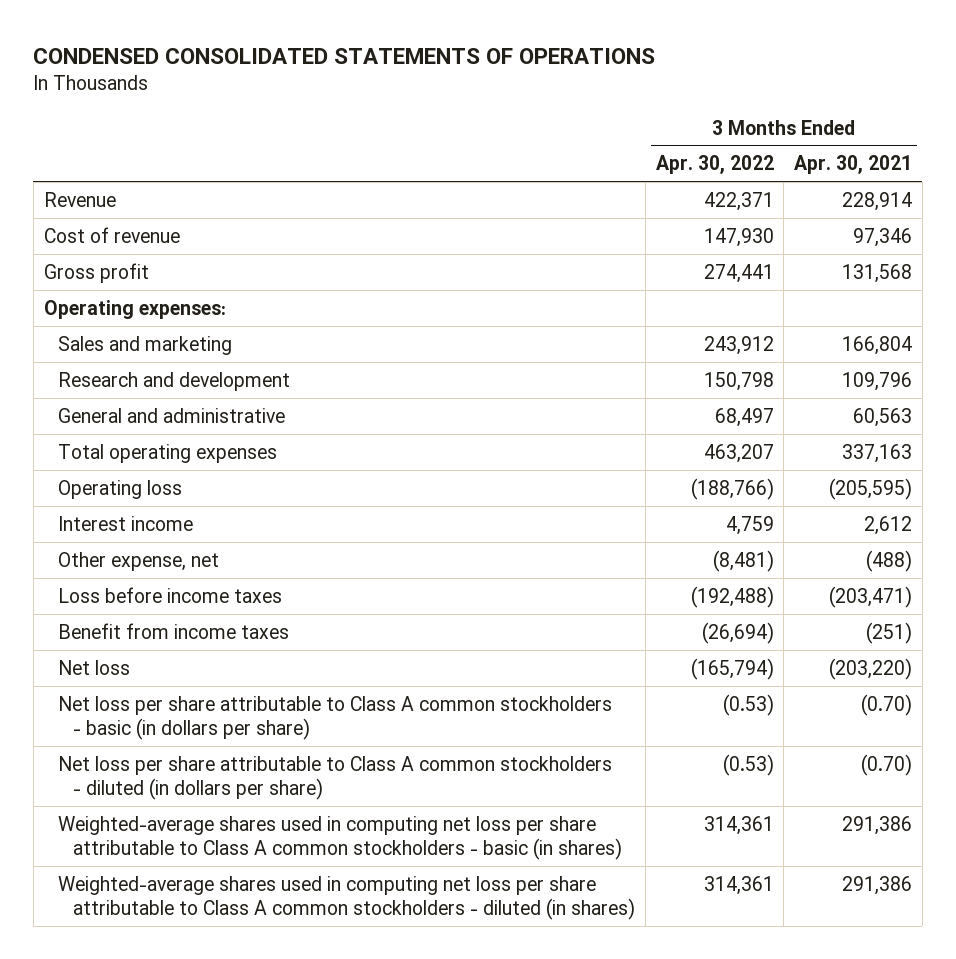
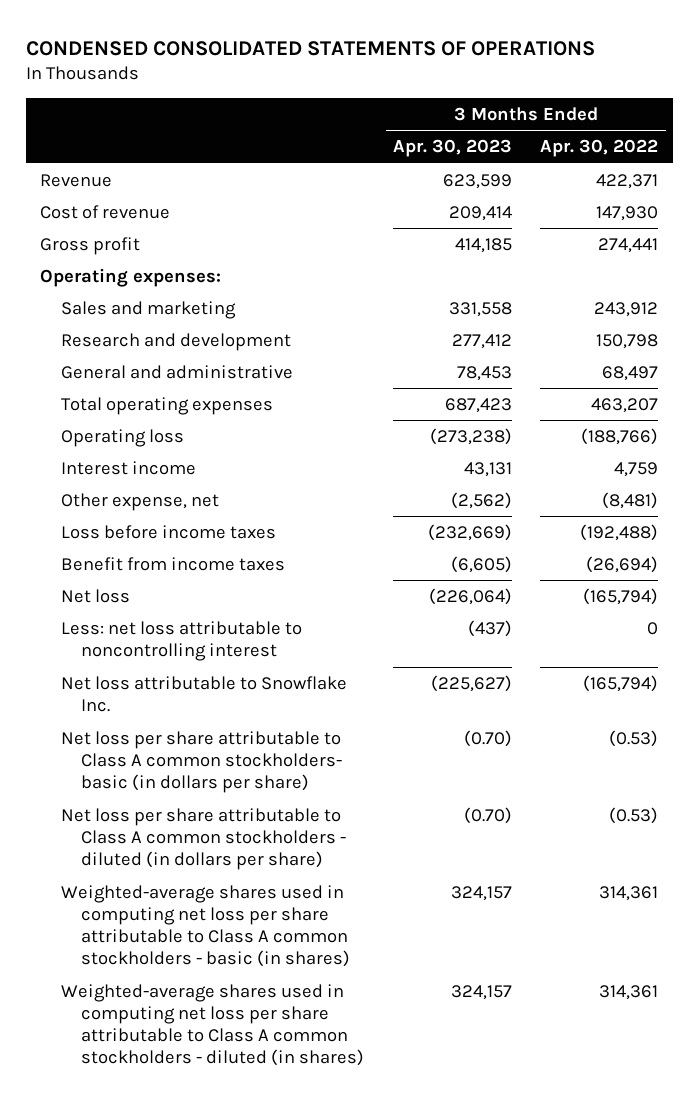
[794,155,913,175] Apr. 30, 2021 -> none
none -> [392,139,512,158] Apr. 30, 2023
none -> [60,621,302,662] Less: net loss attributable to noncontrolling interest
none -> [60,676,347,713] Net loss attributable to Snowflake Inc.
[58,695,613,740] Net loss per share attributable to Class A common stockholders - basic (in dollars per share) -> [60,731,342,794] Net loss per share attributable to Class A common stockholders- basic (in dollars per share)

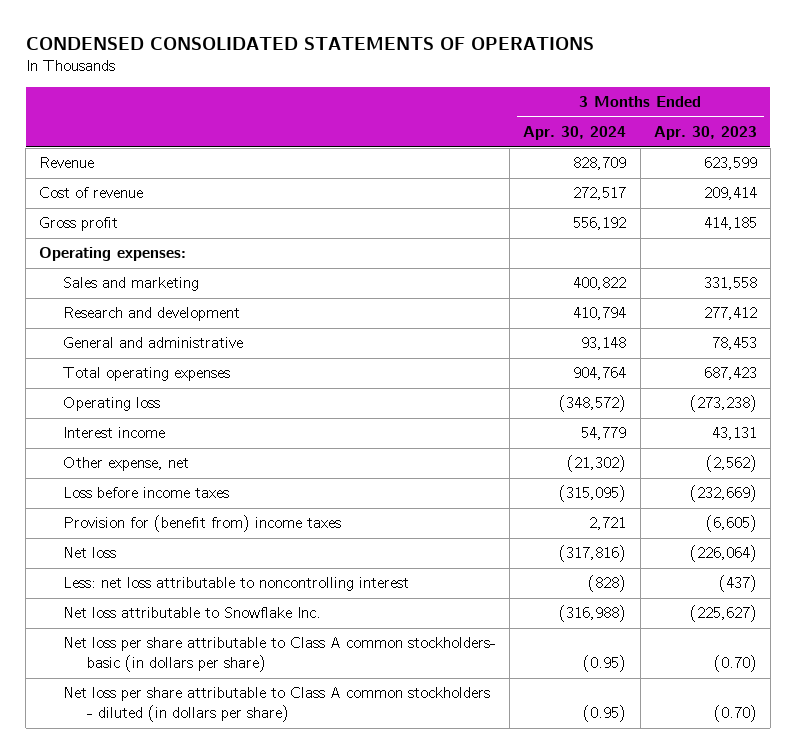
[540,139,659,158] Apr. 30, 2022 -> none
none -> [523,125,627,140] Apr. 30, 2024
[60,557,285,572] Benefit from income taxes -> [63,515,342,533] Provision for (benefit from) income taxes
[60,885,350,968] Weighted-average shares used in computing net loss per share attributable to Class A common stockholders - basic (in shares) -> none
[60,984,364,1067] Weighted-average shares used in computing net loss per share attributable to Class A common stockholders - diluted (in shares) -> none

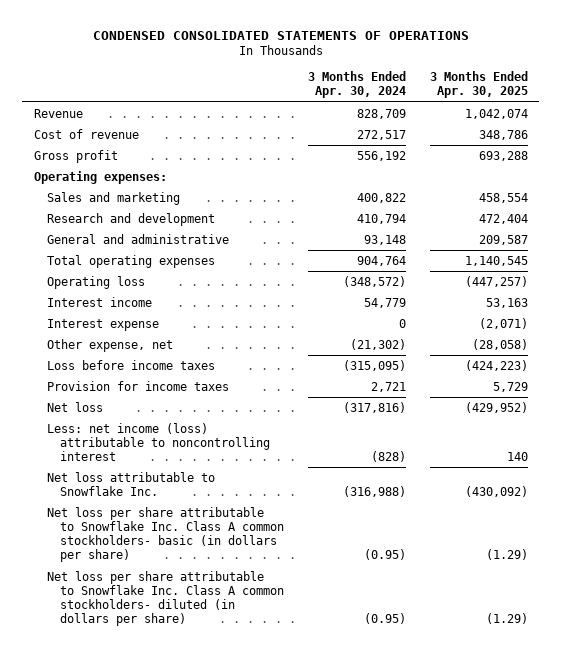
[653,125,757,140] Apr. 30, 2023 -> none
none -> [429,71,528,99] 3 Months Ended Apr. 30, 2025
none -> [46,318,159,331] Interest expense
[63,515,342,533] Provision for (benefit from) income taxes -> [46,380,229,391] Provision for income taxes
[63,577,410,592] Less: net loss attributable to noncontrolling interest -> [46,422,271,461] Less: net income (loss) attributable to noncontrolling interest
[63,637,497,673] Net loss per share attributable to Class A common stockholders- basic (in dollars per share) -> [46,506,285,563] Net loss per share attributable to Snowflake Inc. Class A common stockholders- basic (in dollars per share)
[63,687,491,723] Net loss per share attributable to Class A common stockholders - diluted (in dollars per share) -> [46,570,285,627] Net loss per share attributable to Snowflake Inc. Class A common stockholders- diluted (in dollars per share)

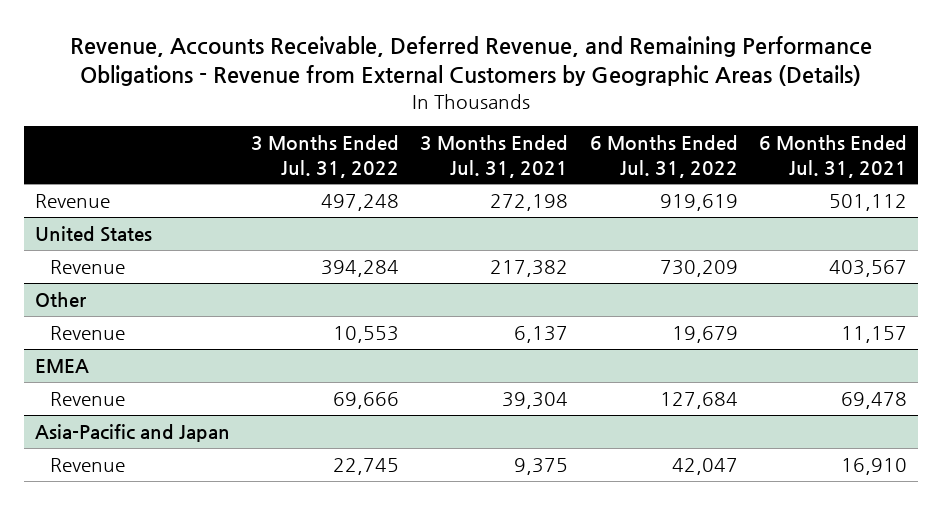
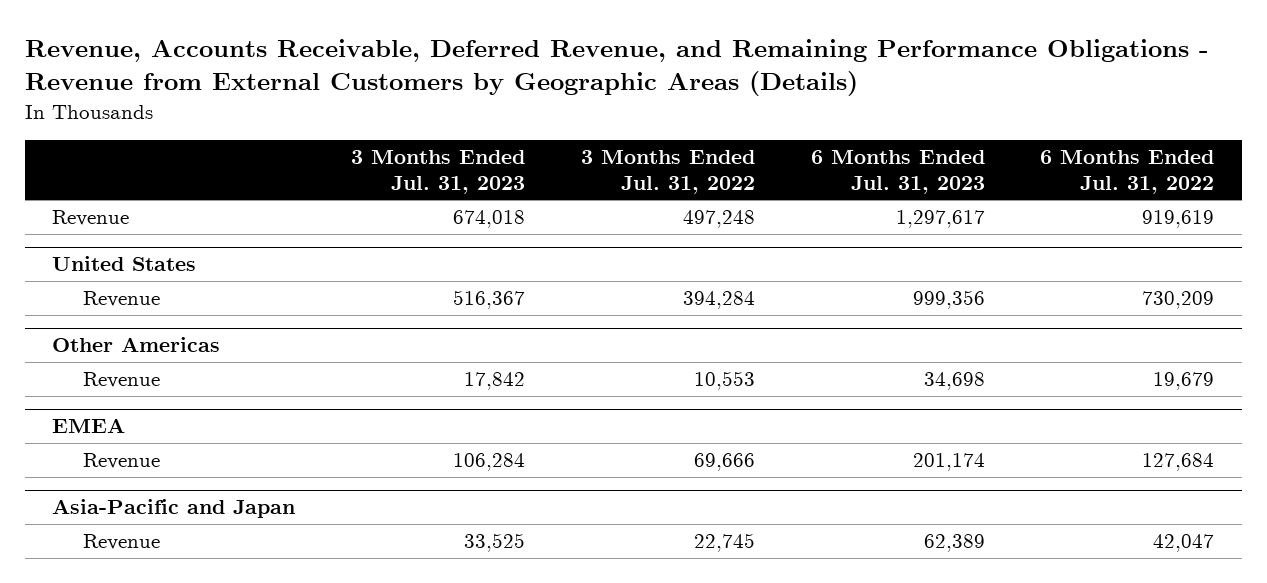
[420,135,569,178] 3 Months Ended Jul. 31, 2021 -> none
[759,135,908,178] 6 Months Ended Jul. 31, 2021 -> none
none -> [351,149,526,194] 3 Months Ended Jul. 31, 2023
none -> [810,149,985,194] 6 Months Ended Jul. 31, 2023
[34,292,86,308] Other -> [52,337,221,353] Other Americas

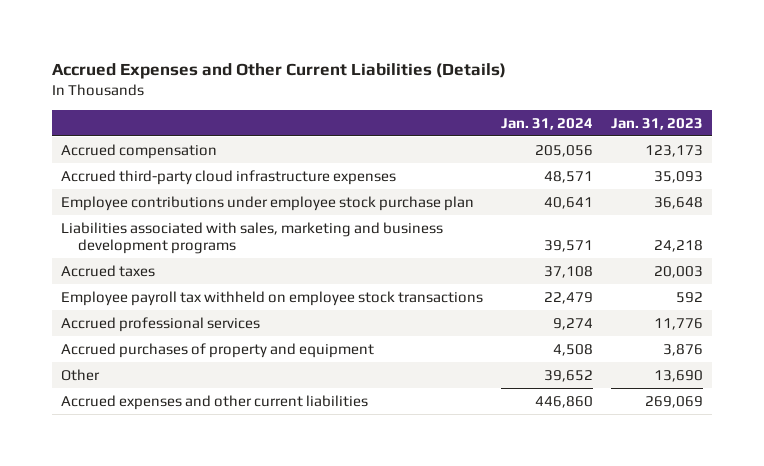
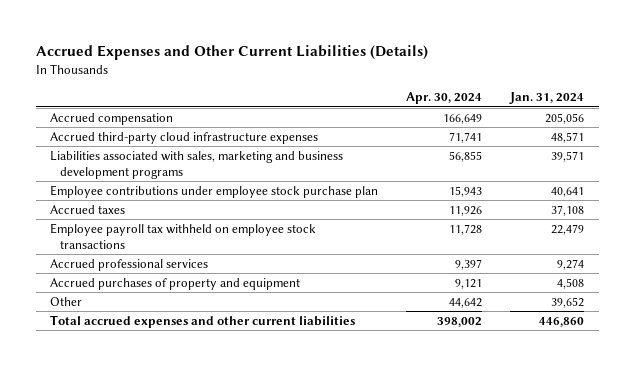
[611,117,704,130] Jan. 31, 2023 -> none
none -> [406,92,483,105] Apr. 30, 2024
[60,195,474,211] Employee contributions under employee stock purchase plan -> [50,184,379,198] Employee contributions under employee stock purchase plan
[60,394,368,410] Accrued expenses and other current liabilities -> [50,314,356,328] Total accrued expenses and other current liabilities

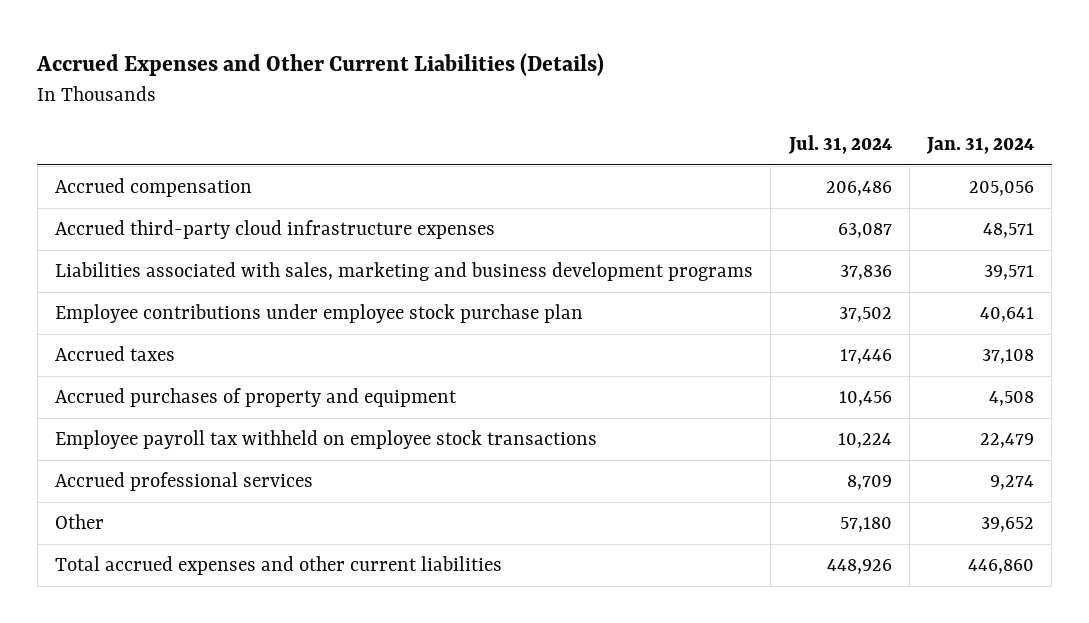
[406,92,483,105] Apr. 30, 2024 -> none
none -> [787,135,892,155] Jul. 31, 2024
[50,277,301,290] Accrued purchases of property and equipment -> [55,388,458,408] Accrued purchases of property and equipment

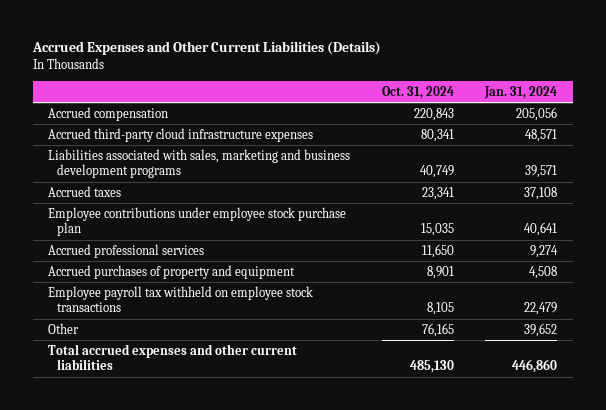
[787,135,892,155] Jul. 31, 2024 -> none
none -> [381,85,454,99] Oct. 31, 2024
[55,304,584,324] Employee contributions under employee stock purchase plan -> [48,206,347,237] Employee contributions under employee stock purchase plan
[55,472,314,492] Accrued professional services -> [48,243,205,258] Accrued professional services

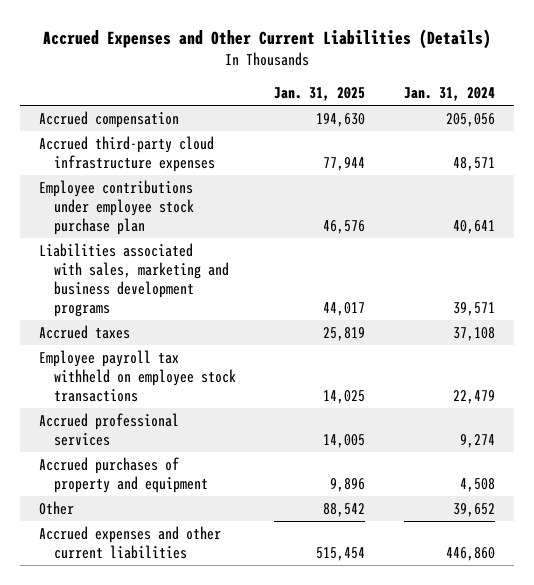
[381,85,454,99] Oct. 31, 2024 -> none
none -> [274,87,366,102] Jan. 31, 2025
[48,206,347,237] Employee contributions under employee stock purchase plan -> [39,179,194,235] Employee contributions under employee stock purchase plan
[48,285,314,313] Employee payroll tax withheld on employee stock transactions -> [39,349,236,402] Employee payroll tax withheld on employee stock transactions
[48,343,298,371] Total accrued expenses and other current liabilities -> [39,525,222,559] Accrued expenses and other current liabilities

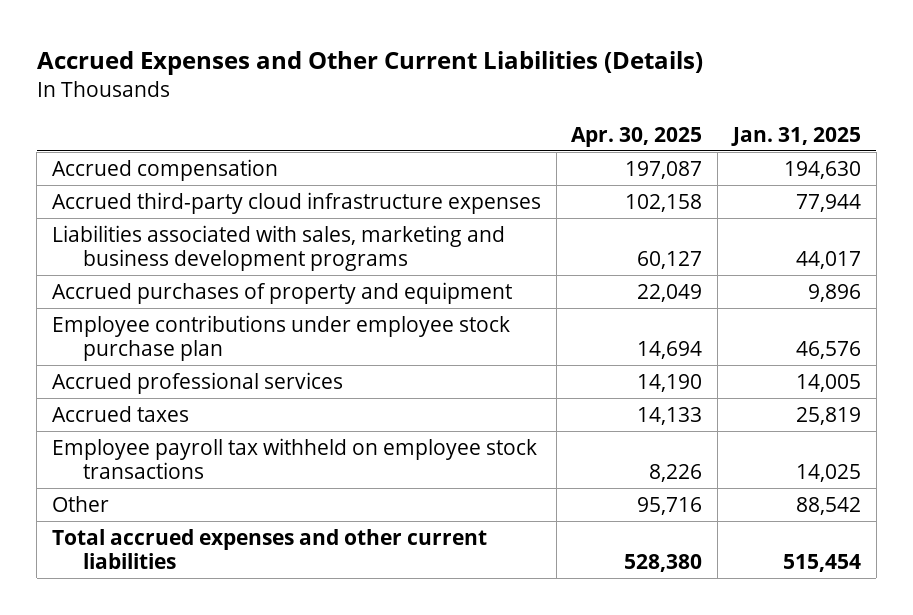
[403,87,495,102] Jan. 31, 2024 -> none
none -> [571,126,703,147] Apr. 30, 2025
[39,456,208,493] Accrued purchases of property and equipment -> [51,281,512,304] Accrued purchases of property and equipment
[39,179,194,235] Employee contributions under employee stock purchase plan -> [51,314,510,362] Employee contributions under employee stock purchase plan
[39,412,180,446] Accrued professional services -> [51,371,343,394] Accrued professional services
[39,525,222,559] Accrued expenses and other current liabilities -> [51,528,487,570] Total accrued expenses and other current liabilities

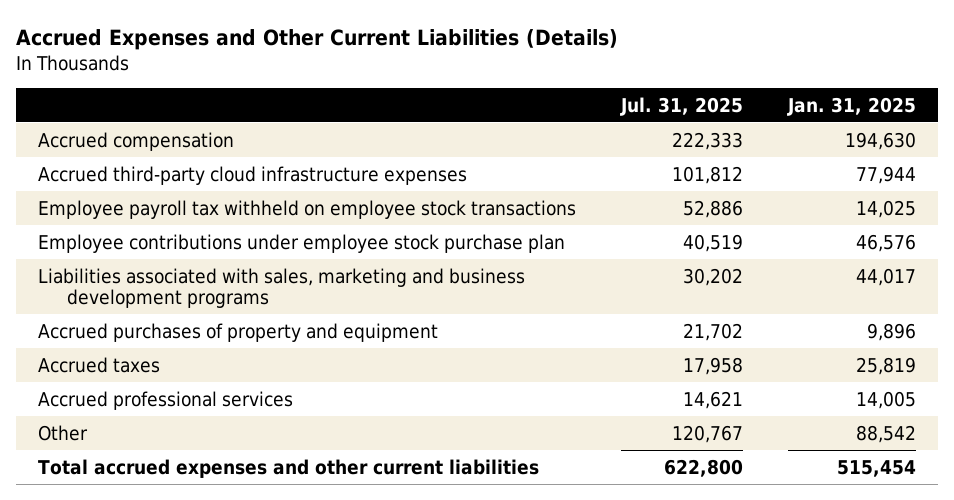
[571,126,703,147] Apr. 30, 2025 -> none
none -> [619,96,743,116] Jul. 31, 2025
[51,437,537,480] Employee payroll tax withheld on employee stock transactions -> [38,199,577,219] Employee payroll tax withheld on employee stock transactions
[51,314,510,362] Employee contributions under employee stock purchase plan -> [38,233,566,253] Employee contributions under employee stock purchase plan
[51,371,343,394] Accrued professional services -> [38,390,294,410] Accrued professional services

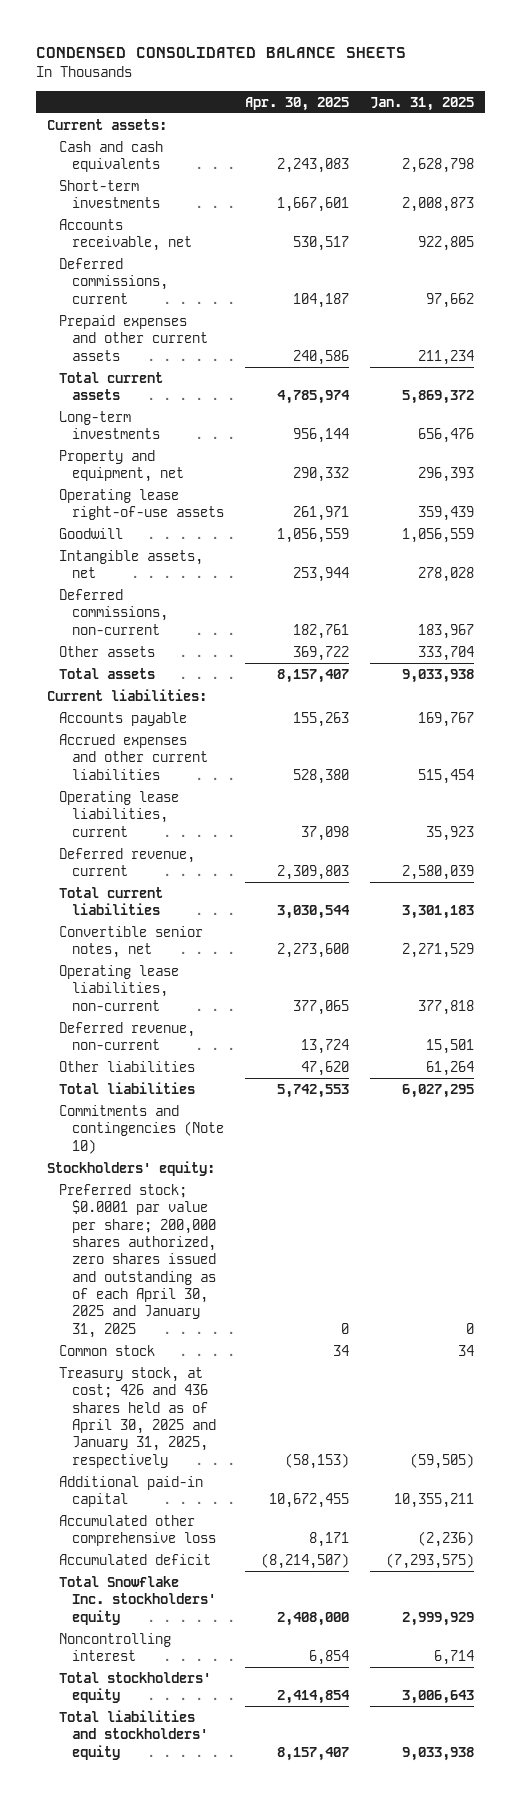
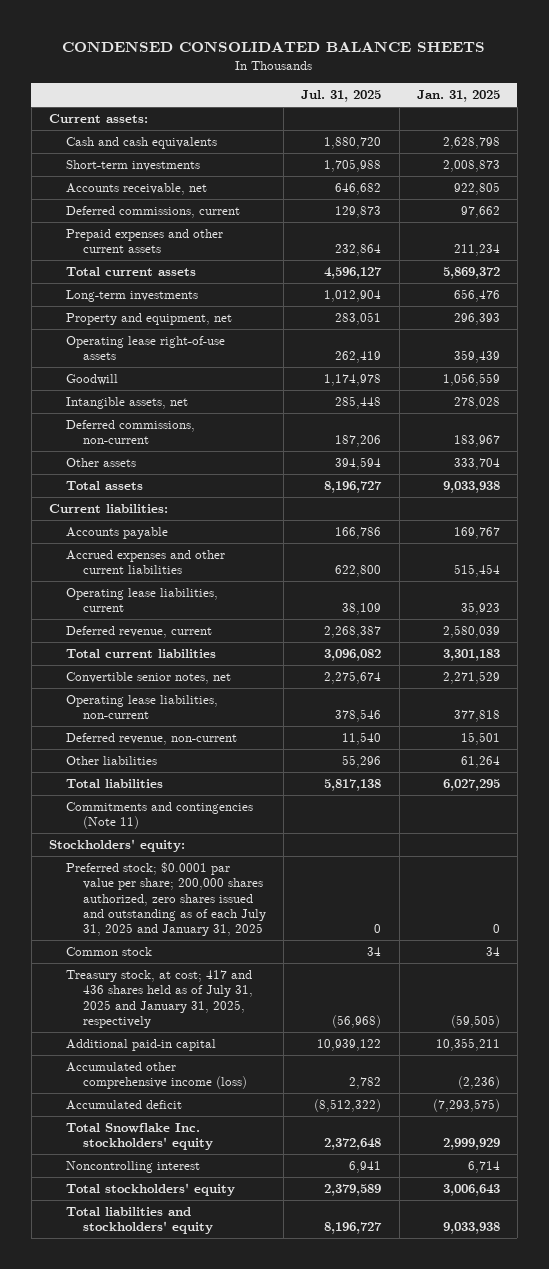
[245,96,350,111] Apr. 30, 2025 -> none
none -> [301,90,382,103] Jul. 31, 2025
[59,1104,225,1154] Commitments and contingencies (Note 10) -> [66,802,254,830] Commitments and contingencies (Note 11)
[59,1183,217,1338] Preferred stock; $0.0001 par value per share; 200,000 shares authorized, zero shares issued and outstanding as of each April 30, 2025 and January 31, 2025 -> [66,862,267,936] Preferred stock; $0.0001 par value per share; 200,000 shares authorized, zero shares issued and outstanding as of each July 31, 2025 and January 31, 2025
[59,1366,217,1468] Treasury stock, at cost; 426 and 436 shares held as of April 30, 2025 and January 31, 2025, respectively -> [66,970,254,1028] Treasury stock, at cost; 417 and 436 shares held as of July 31, 2025 and January 31, 2025, respectively
[59,1514,217,1547] Accumulated other comprehensive loss -> [66,1062,248,1090] Accumulated other comprehensive income (loss)

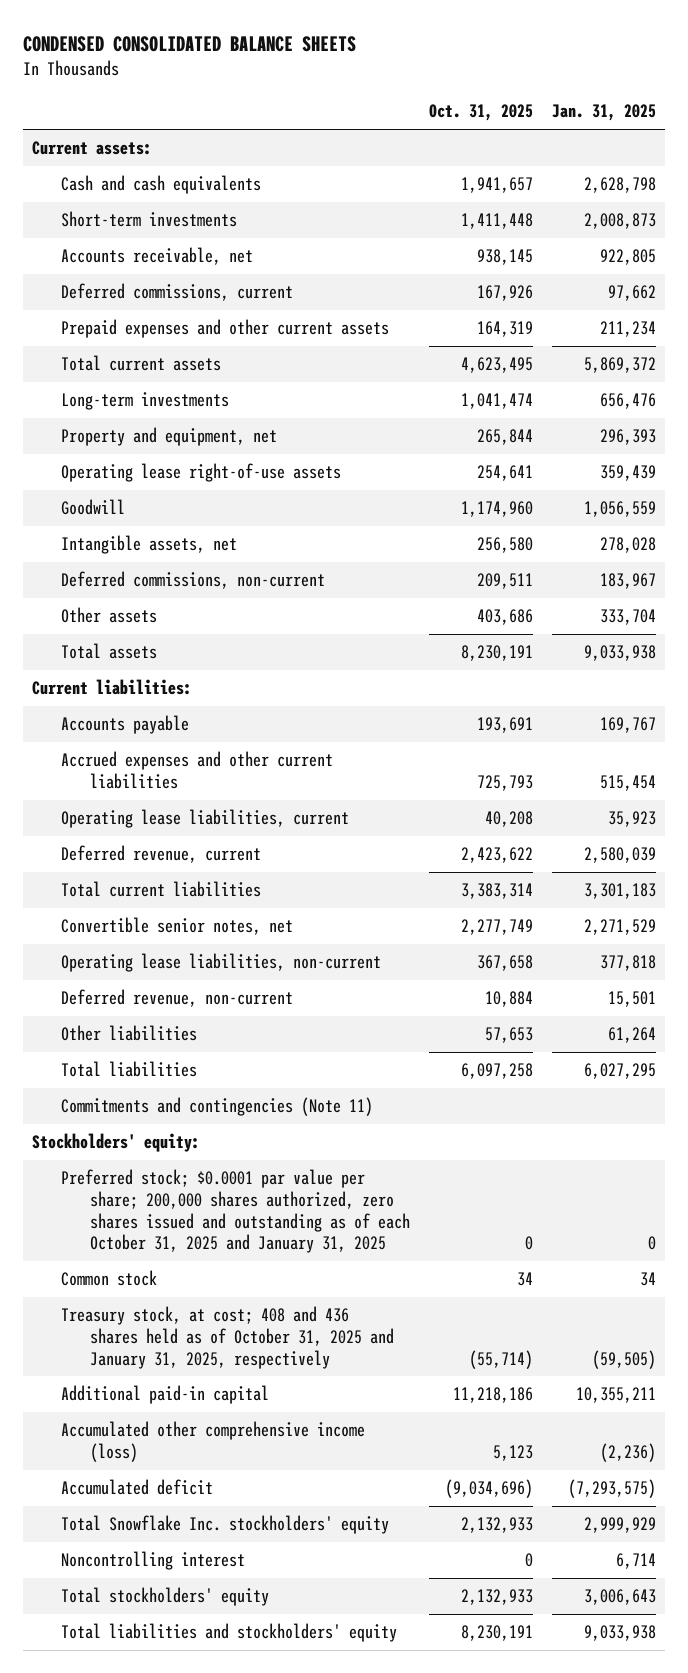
[301,90,382,103] Jul. 31, 2025 -> none
none -> [428,104,533,122] Oct. 31, 2025
[66,862,267,936] Preferred stock; $0.0001 par value per share; 200,000 shares authorized, zero shares issued and outstanding as of each July 31, 2025 and January 31, 2025 -> [60,1169,410,1254] Preferred stock; $0.0001 par value per share; 200,000 shares authorized, zero shares issued and outstanding as of each October 31, 2025 and January 31, 2025
[66,970,254,1028] Treasury stock, at cost; 417 and 436 shares held as of July 31, 2025 and January 31, 2025, respectively -> [60,1306,394,1369] Treasury stock, at cost; 408 and 436 shares held as of October 31, 2025 and January 31, 2025, respectively

